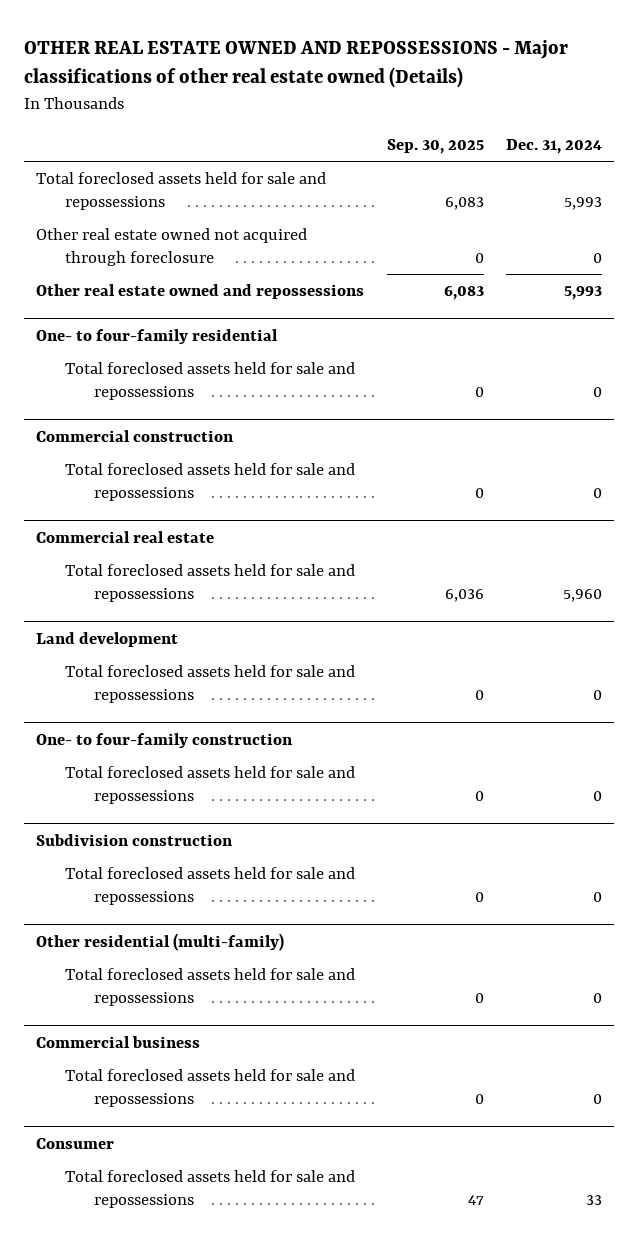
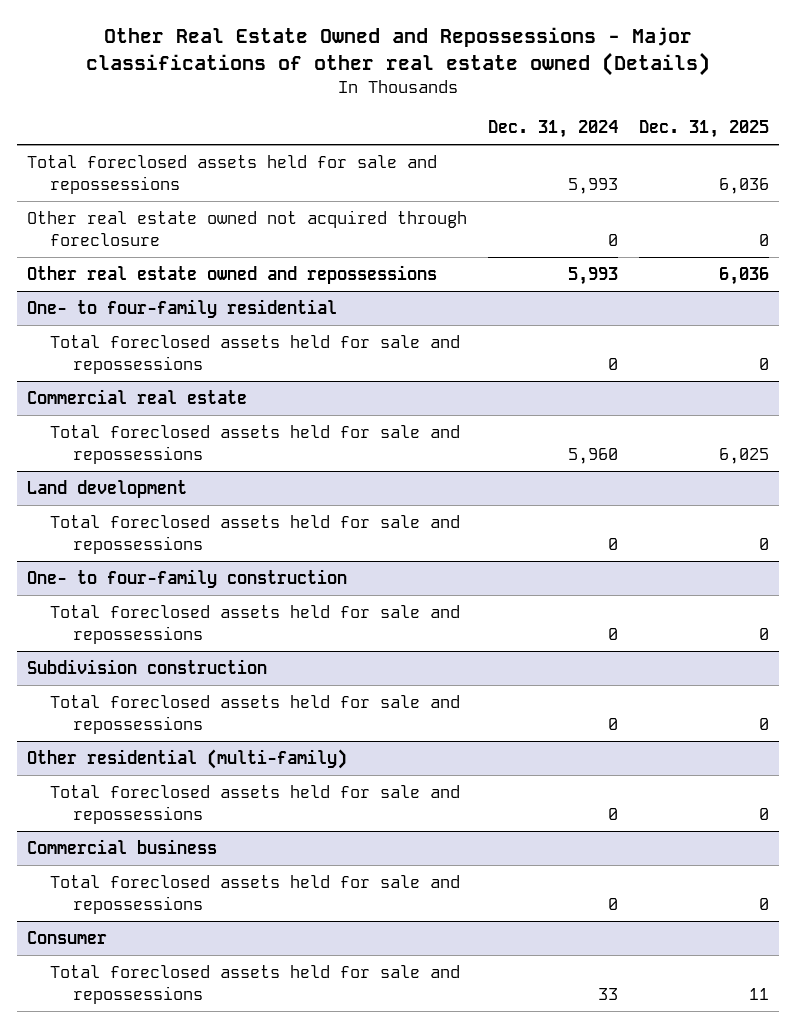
[24,39,569,89] OTHER REAL ESTATE OWNED AND REPOSSESSIONS - Major classifications of other real estate owned (Details) -> [85,27,710,76] Other Real Estate Owned and Repossessions - Major classifications of other real estate owned (Details)
[386,138,484,154] Sep. 30, 2025 -> none
none -> [638,119,769,138] Dec. 31, 2025
[35,429,234,442] Commercial construction -> none
[64,463,355,502] Total foreclosed assets held for sale and repossessions -> none

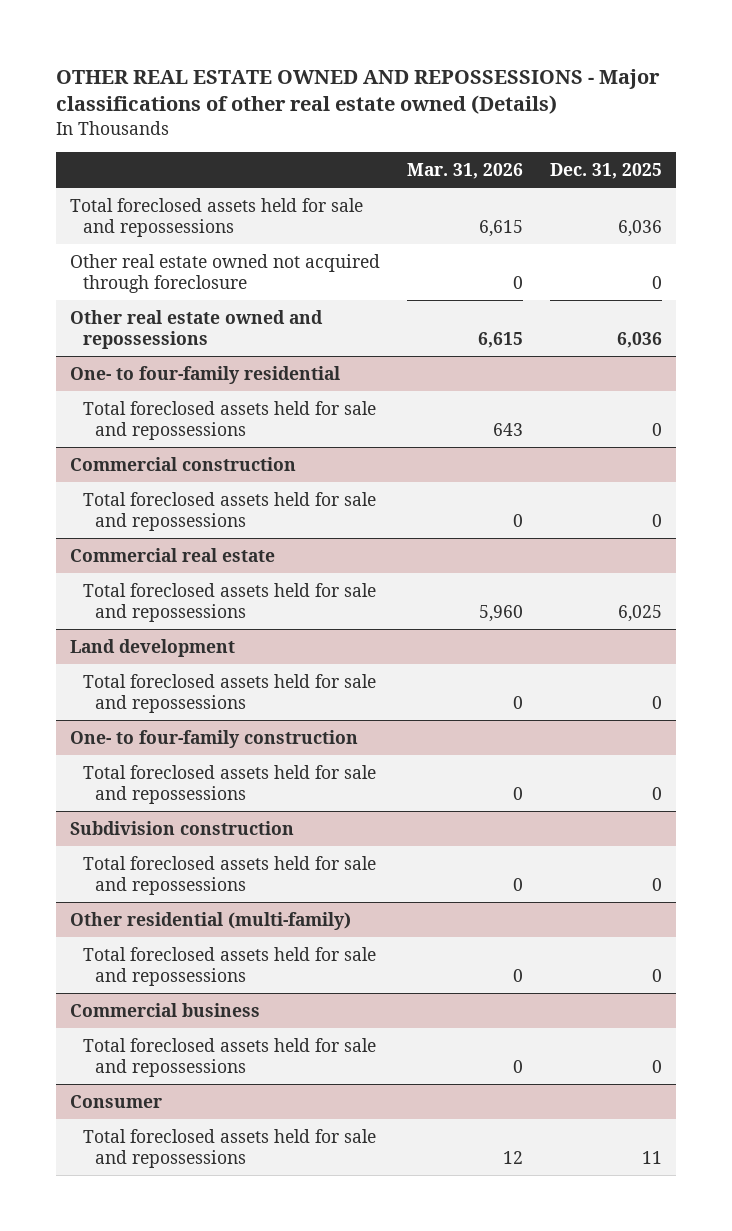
[85,27,710,76] Other Real Estate Owned and Repossessions - Major classifications of other real estate owned (Details) -> [56,68,661,115] OTHER REAL ESTATE OWNED AND REPOSSESSIONS - Major classifications of other real estate owned (Details)
[487,119,618,138] Dec. 31, 2024 -> none
none -> [406,163,523,180] Mar. 31, 2026
none -> [69,456,296,471] Commercial construction
none -> [82,491,376,531] Total foreclosed assets held for sale and repossessions

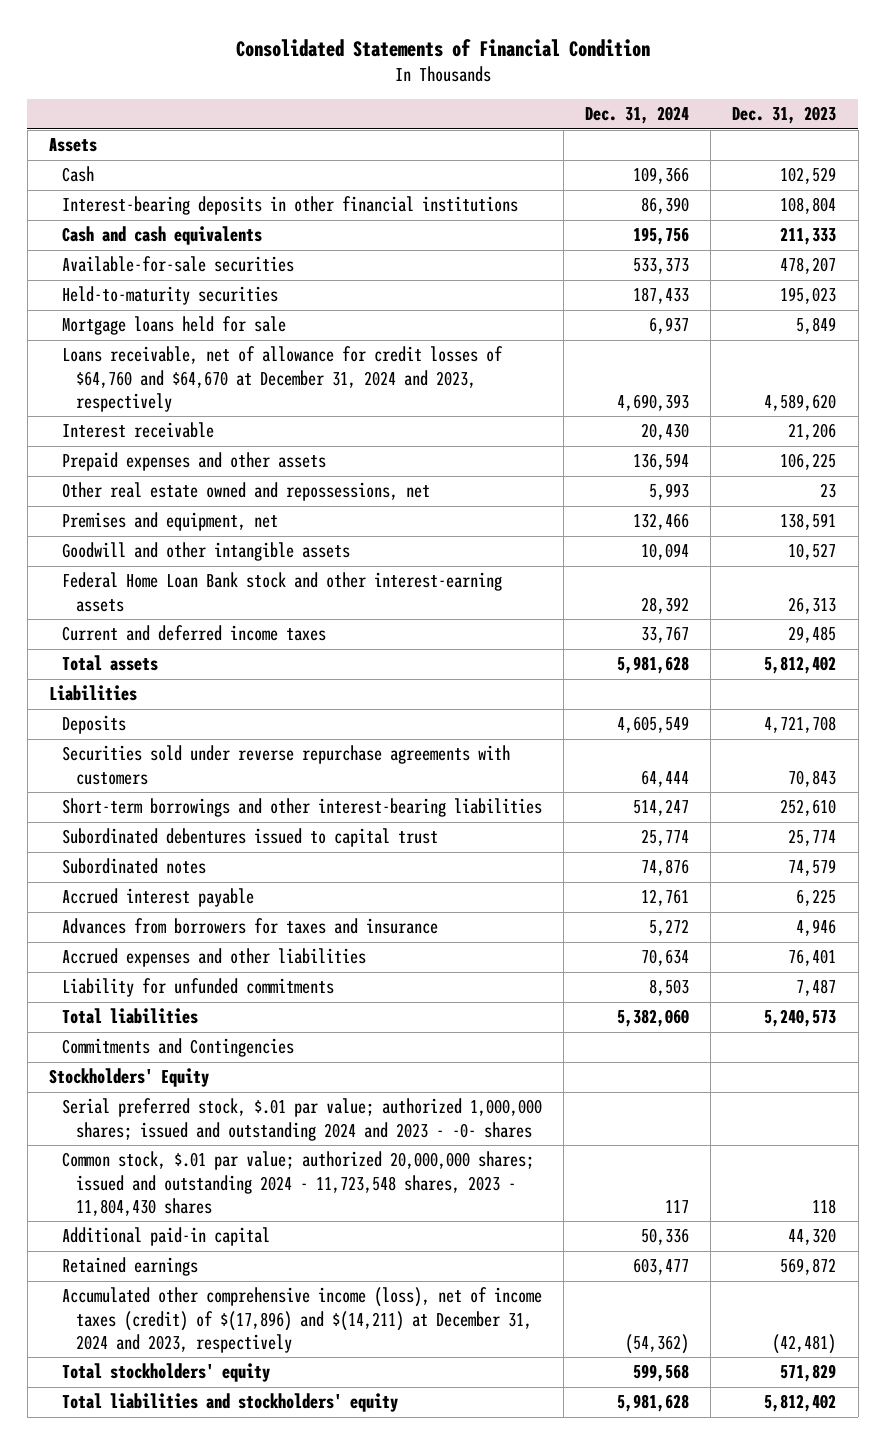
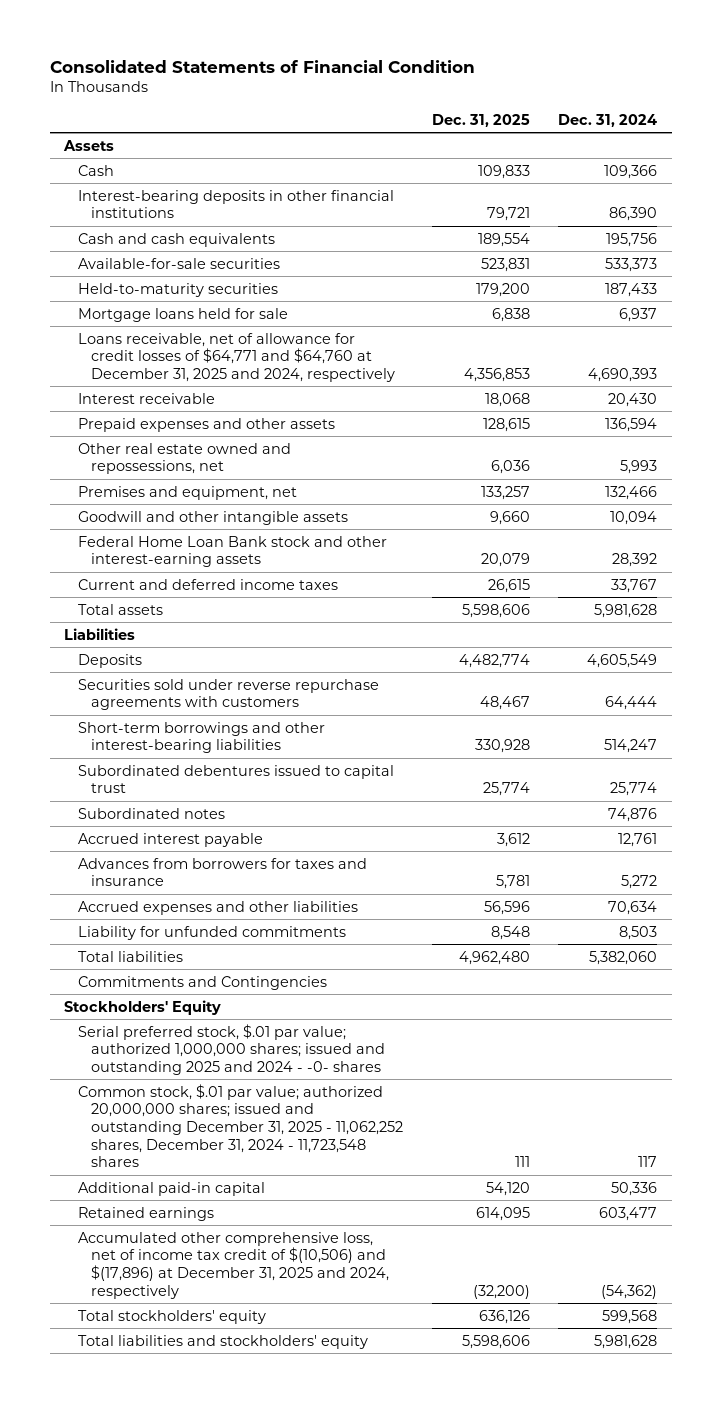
[732,106,837,125] Dec. 31, 2023 -> none
none -> [431,113,530,127] Dec. 31, 2025
[62,346,504,412] Loans receivable, net of allowance for credit losses of $64,760 and $64,670 at December 31, 2024 and 2023, respectively -> [77,332,396,382] Loans receivable, net of allowance for credit losses of $64,771 and $64,760 at December 31, 2025 and 2024, respectively
[62,1098,543,1141] Serial preferred stock, $.01 par value; authorized 1,000,000 shares; issued and outstanding 2024 and 2023 - -0- shares -> [77,1023,386,1075] Serial preferred stock, $.01 par value; authorized 1,000,000 shares; issued and outstanding 2025 and 2024 - -0- shares
[62,1151,535,1216] Common stock, $.01 par value; authorized 20,000,000 shares; issued and outstanding 2024 - 11,723,548 shares, 2023 - 11,804,430 shares -> [77,1083,404,1168] Common stock, $.01 par value; authorized 20,000,000 shares; issued and outstanding December 31, 2025 - 11,062,252 shares, December 31, 2024 - 11,723,548 shares
[62,1287,543,1353] Accumulated other comprehensive income (loss), net of income taxes (credit) of $(17,896) and $(14,211) at December 31, 2024 and 2023, respectively -> [77,1231,390,1299] Accumulated other comprehensive loss, net of income tax credit of $(10,506) and $(17,896) at December 31, 2025 and 2024, respectively

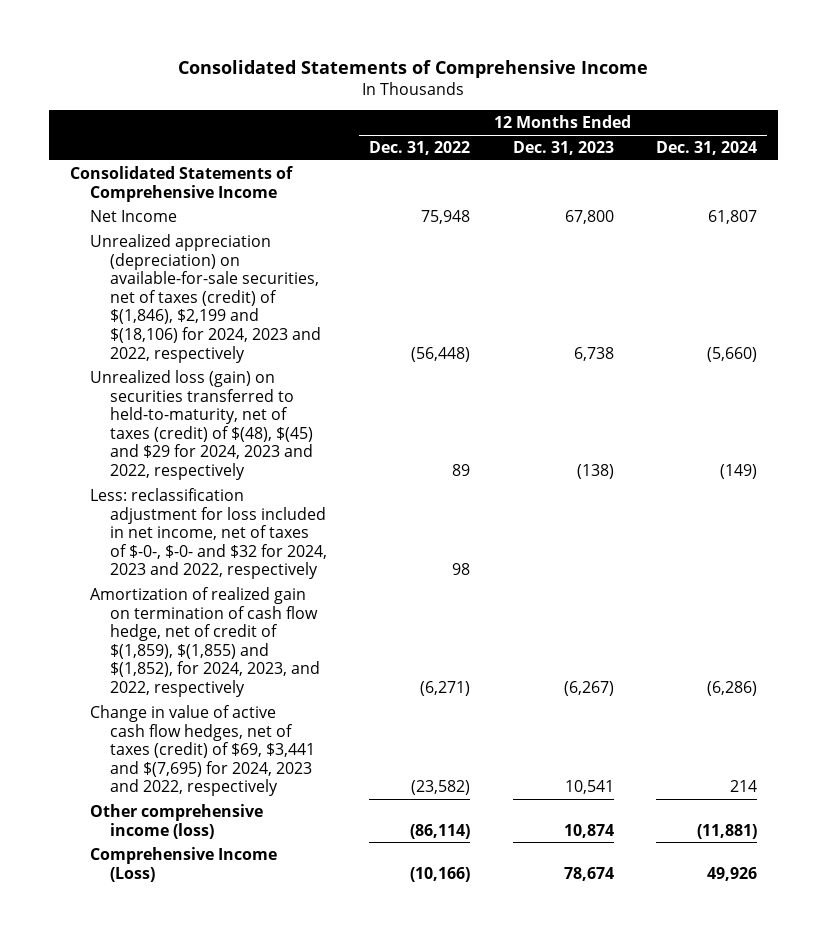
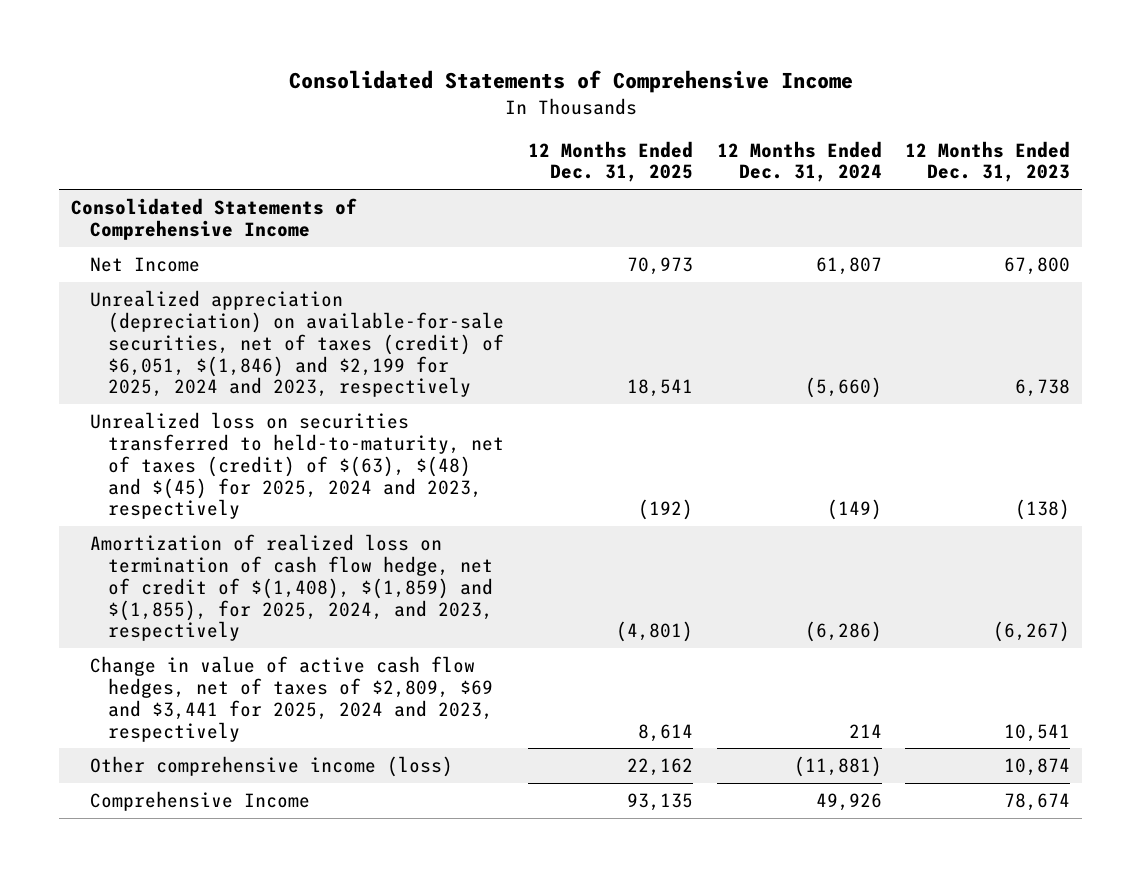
[369,141,471,156] Dec. 31, 2022 -> none
none -> [528,140,694,183] 12 Months Ended Dec. 31, 2025
[90,487,328,580] Less: reclassification adjustment for loss included in net income, net of taxes of $-0-, $-0- and $32 for 2024, 2023 and 2022, respectively -> none
[90,233,322,363] Unrealized appreciation (depreciation) on available-for-sale securities, net of taxes (credit) of $(1,846), $2,199 and $(18,106) for 2024, 2023 and 2022, respectively -> [89,290,505,398] Unrealized appreciation (depreciation) on available-for-sale securities, net of taxes (credit) of $6,051, $(1,846) and $2,199 for 2025, 2024 and 2023, respectively
[90,369,314,481] Unrealized loss (gain) on securities transferred to held-to-maturity, net of taxes (credit) of $(48), $(45) and $29 for 2024, 2023 and 2022, respectively -> [89,412,505,520] Unrealized loss on securities transferred to held-to-maturity, net of taxes (credit) of $(63), $(48) and $(45) for 2025, 2024 and 2023, respectively
[90,586,321,698] Amortization of realized gain on termination of cash flow hedge, net of credit of $(1,859), $(1,855) and $(1,852), for 2024, 2023, and 2022, respectively -> [89,534,494,642] Amortization of realized loss on termination of cash flow hedge, net of credit of $(1,408), $(1,859) and $(1,855), for 2025, 2024, and 2023, respectively
[90,704,316,797] Change in value of active cash flow hedges, net of taxes (credit) of $69, $3,441 and $(7,695) for 2024, 2023 and 2022, respectively -> [89,656,494,742] Change in value of active cash flow hedges, net of taxes of $2,809, $69 and $3,441 for 2025, 2024 and 2023, respectively
[90,846,278,882] Comprehensive Income (Loss) -> [89,791,310,812] Comprehensive Income

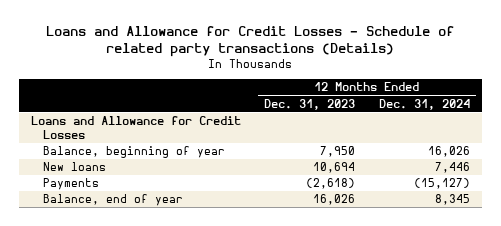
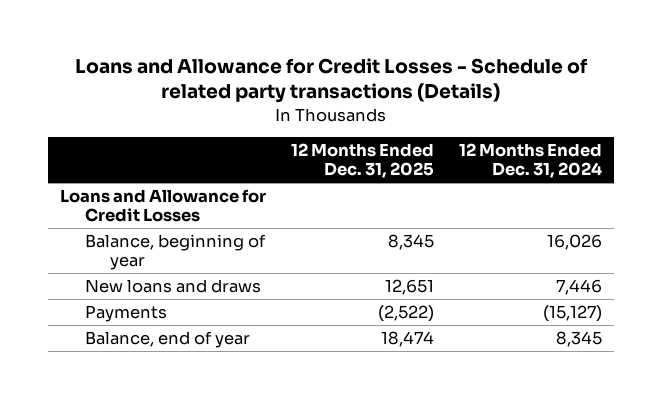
[264,98,356,110] Dec. 31, 2023 -> none
none -> [290,142,434,179] 12 Months Ended Dec. 31, 2025
[43,162,107,172] New loans -> [85,279,262,294] New loans and draws

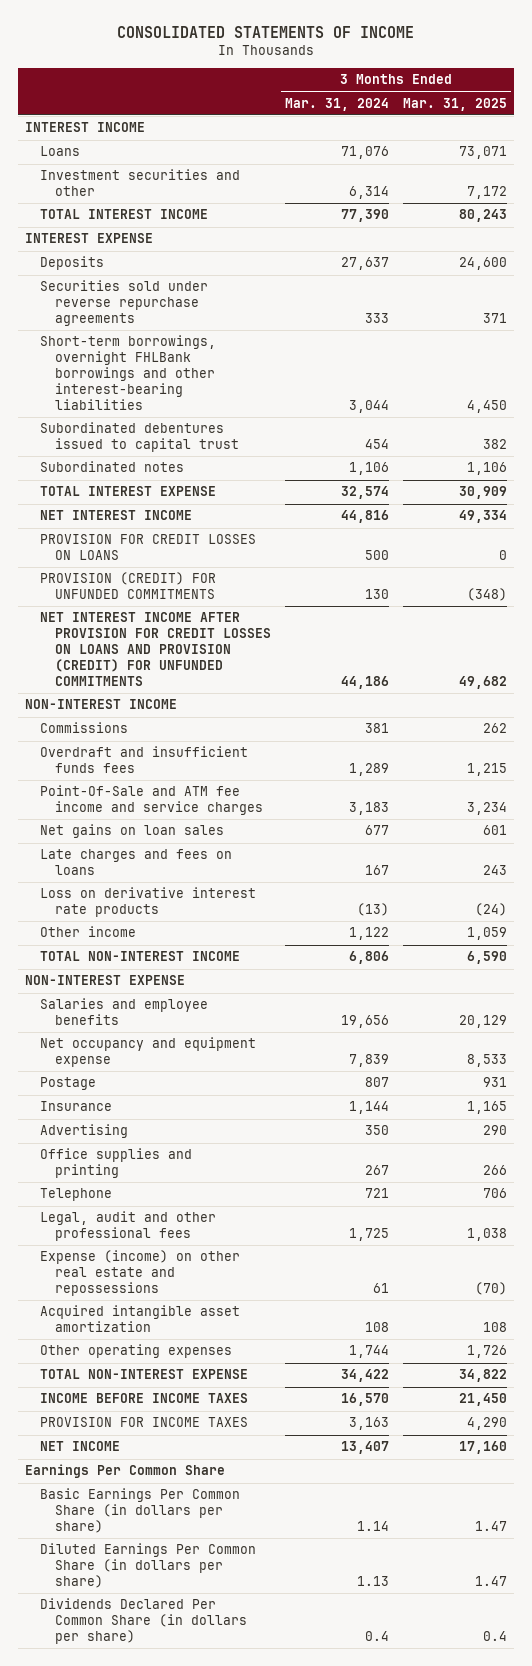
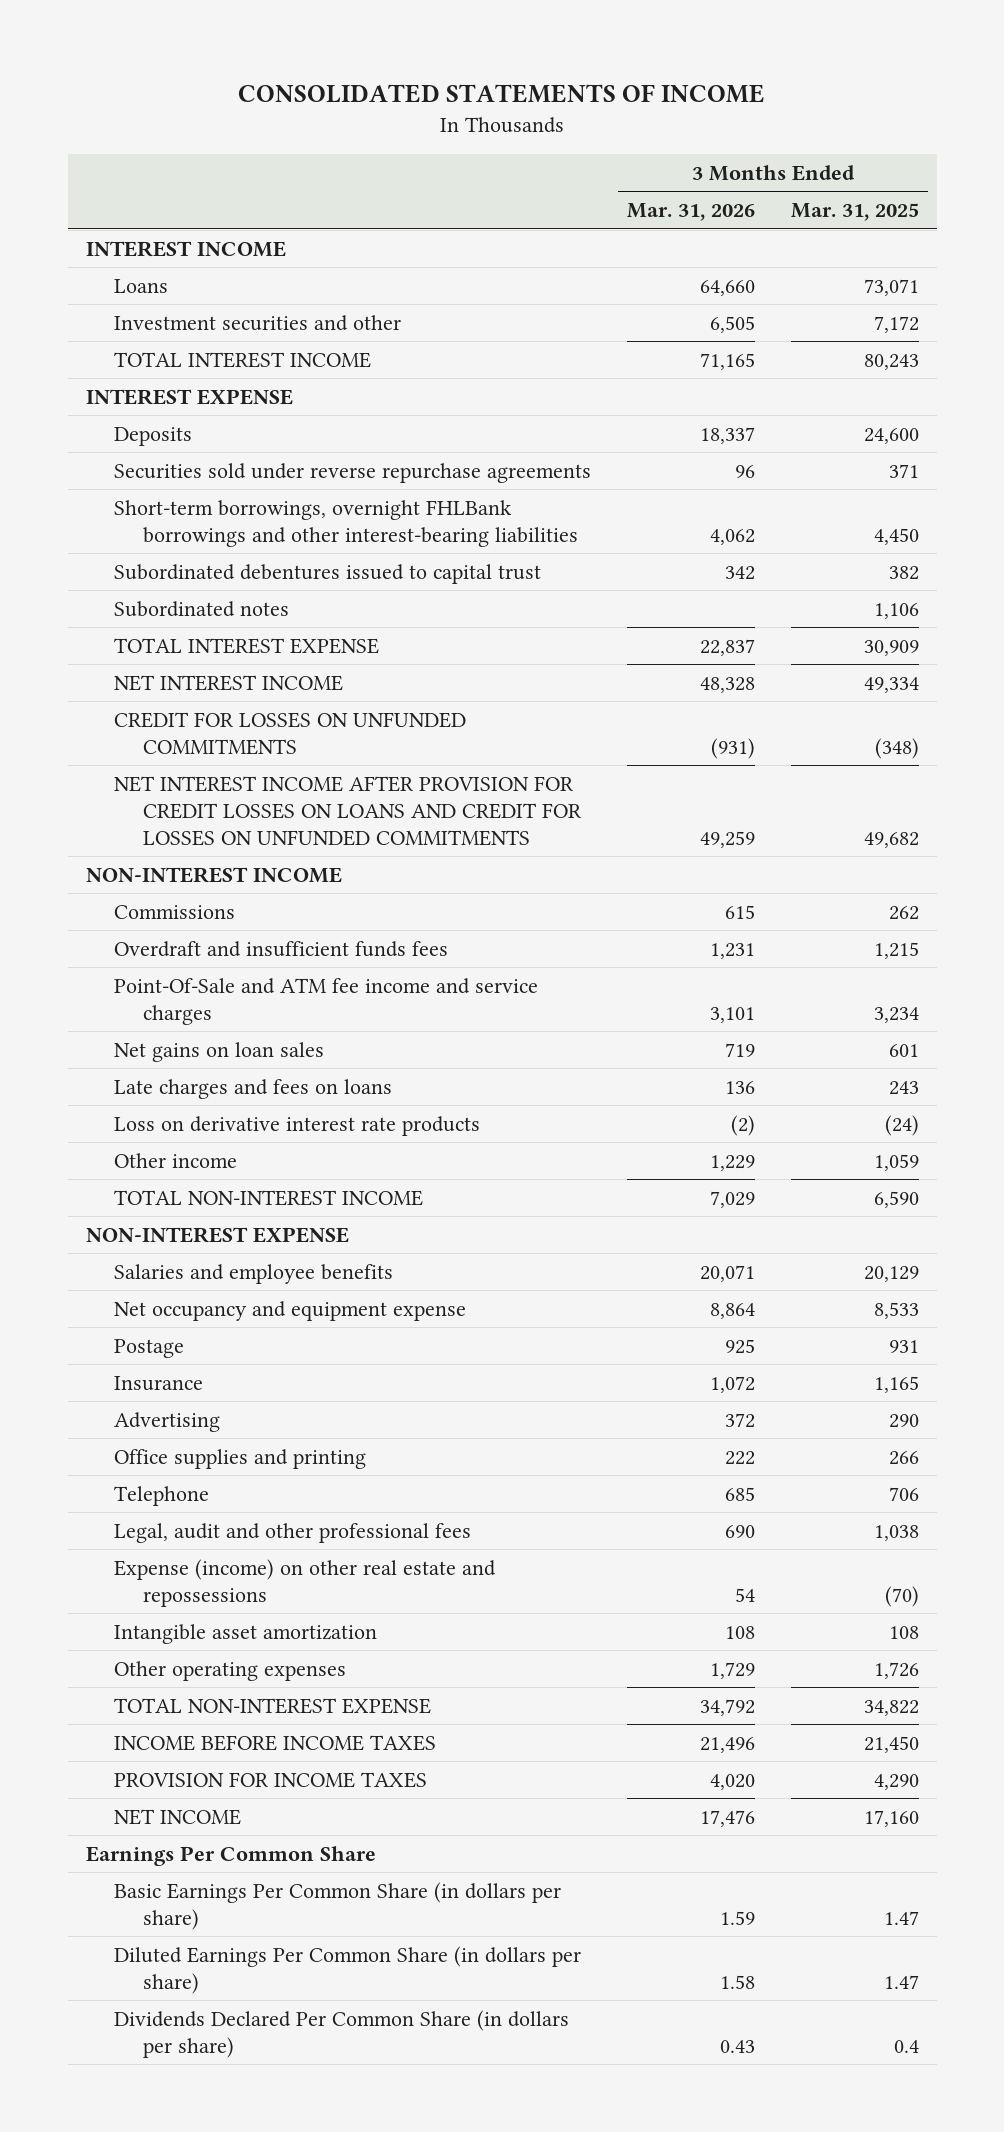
[284,97,389,111] Mar. 31, 2024 -> none
none -> [626,203,755,222] Mar. 31, 2026
[40,534,257,561] PROVISION FOR CREDIT LOSSES ON LOANS -> none
[40,572,217,600] PROVISION (CREDIT) FOR UNFUNDED COMMITMENTS -> [114,711,467,755] CREDIT FOR LOSSES ON UNFUNDED COMMITMENTS
[40,612,271,686] NET INTEREST INCOME AFTER PROVISION FOR CREDIT LOSSES ON LOANS AND PROVISION (CREDIT) FOR UNFUNDED COMMITMENTS -> [114,775,581,846] NET INTEREST INCOME AFTER PROVISION FOR CREDIT LOSSES ON LOANS AND CREDIT FOR LOSSES ON UNFUNDED COMMITMENTS
[40,1305,241,1333] Acquired intangible asset amortization -> [114,1623,378,1644] Intangible asset amortization

